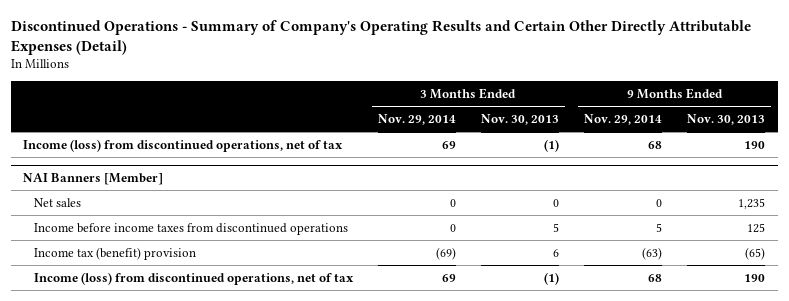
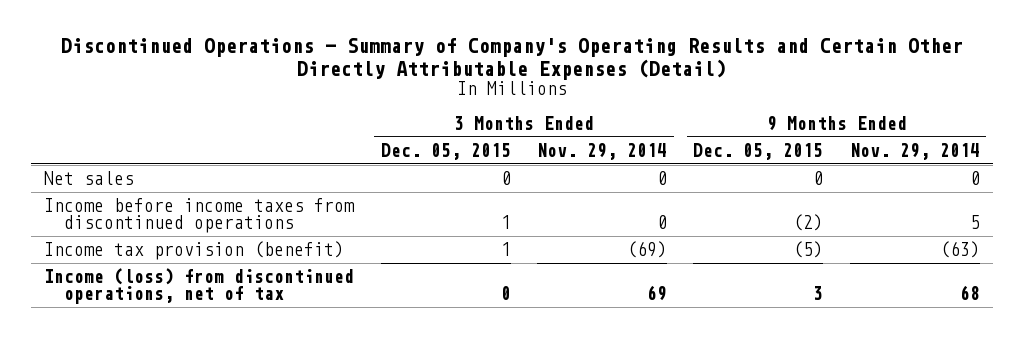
[480,114,559,126] Nov. 30, 2013 -> none
[687,114,766,126] Nov. 30, 2013 -> none
none -> [380,142,511,160] Dec. 05, 2015
none -> [693,142,824,160] Dec. 05, 2015
[23,138,344,152] Income (loss) from discontinued operations, net of tax -> none
[23,173,164,186] NAI Banners [Member] -> none
[33,246,196,260] Income tax (benefit) provision -> [44,241,345,261] Income tax provision (benefit)

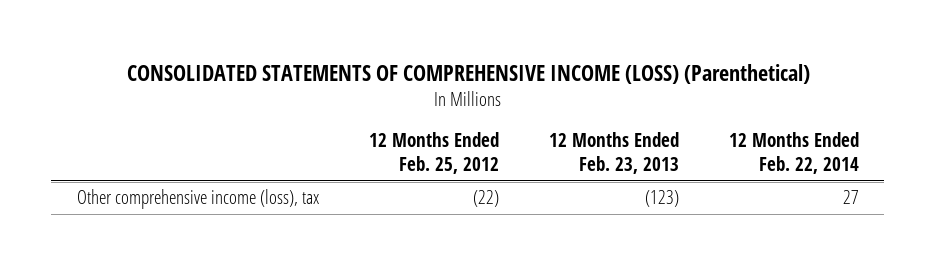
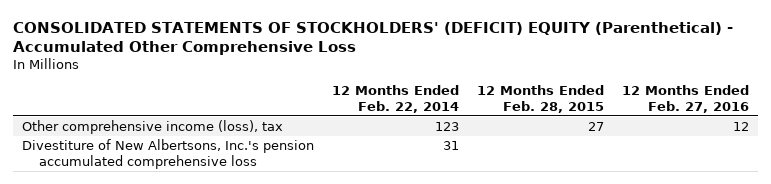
[126,63,810,84] CONSOLIDATED STATEMENTS OF COMPREHENSIVE INCOME (LOSS) (Parenthetical) -> [13,21,734,55] CONSOLIDATED STATEMENTS OF STOCKHOLDERS' (DEFICIT) EQUITY (Parenthetical) - Accumulated Other Comprehensive Loss
[368,132,499,175] 12 Months Ended Feb. 25, 2012 -> none
[549,132,680,175] 12 Months Ended Feb. 23, 2013 -> none
none -> [477,85,605,113] 12 Months Ended Feb. 28, 2015
none -> [622,85,750,113] 12 Months Ended Feb. 27, 2016
[843,190,860,205] 27 -> [435,122,460,132] 123
none -> [22,139,315,169] Divestiture of New Albertsons, Inc.'s pension accumulated comprehensive loss

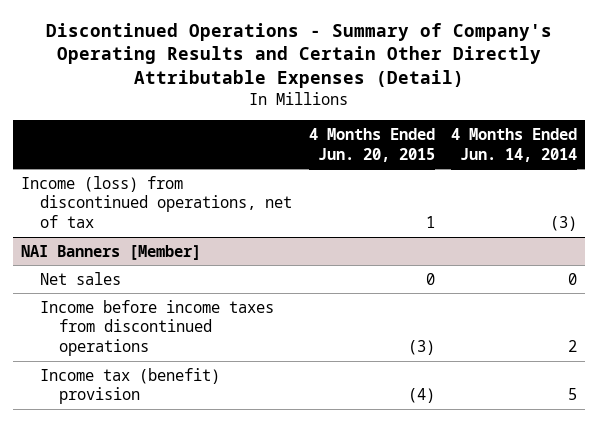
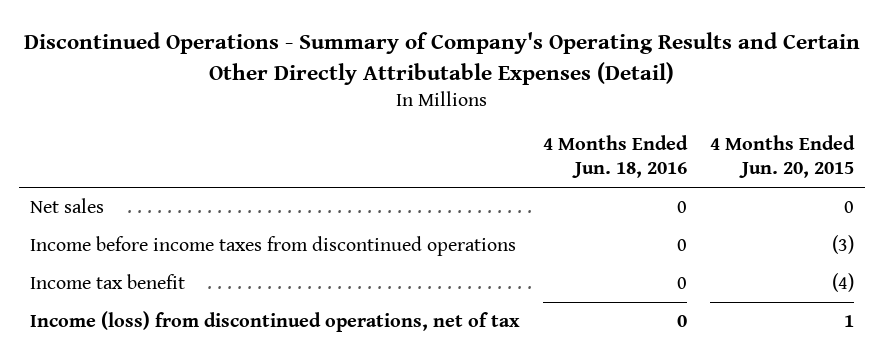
[451,127,578,162] 4 Months Ended Jun. 14, 2014 -> none
none -> [542,135,688,179] 4 Months Ended Jun. 18, 2016
[21,244,202,260] NAI Banners [Member] -> none
[39,367,220,405] Income tax (benefit) provision -> [30,274,186,290] Income tax benefit
[21,175,292,229] Income (loss) from discontinued operations, net of tax -> [30,311,521,333] Income (loss) from discontinued operations, net of tax

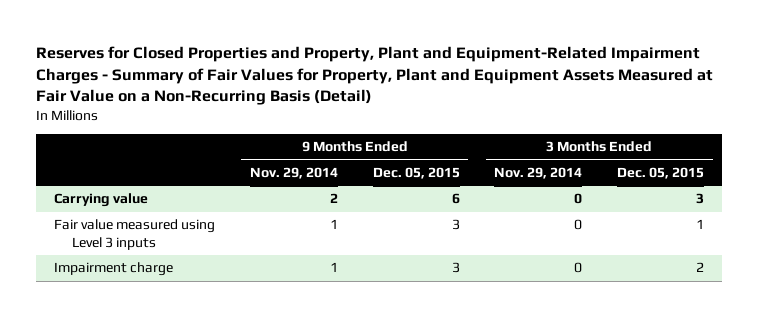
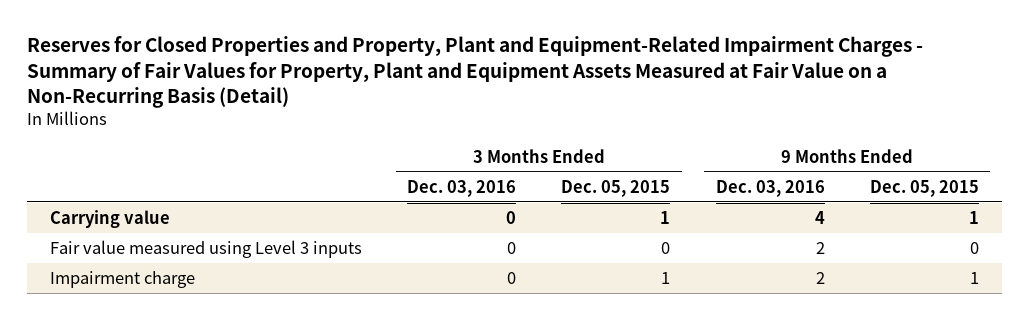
[249,166,338,179] Nov. 29, 2014 -> none
[494,166,583,179] Nov. 29, 2014 -> none
none -> [406,179,516,197] Dec. 03, 2016
none -> [715,179,825,197] Dec. 03, 2016
[451,193,460,205] 6 -> [968,211,979,225] 1
[696,193,705,205] 3 -> [660,211,671,225] 1
[451,219,460,231] 3 -> [969,242,979,255] 0
[696,219,705,230] 1 -> [661,242,671,255] 0
[451,262,460,274] 3 -> [969,272,979,285] 1
[696,262,705,273] 2 -> [661,272,671,285] 1

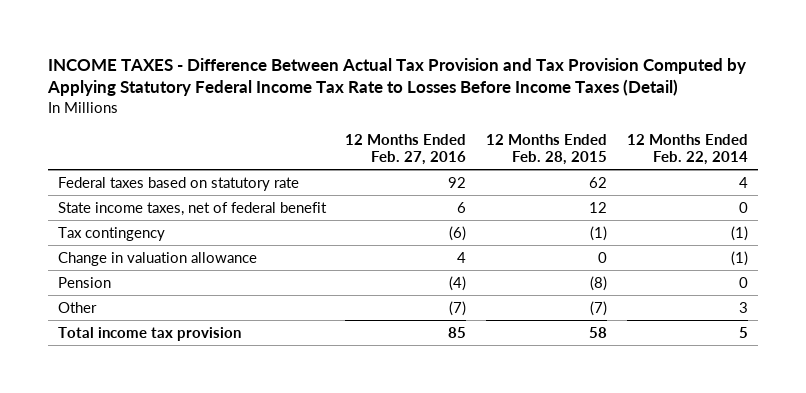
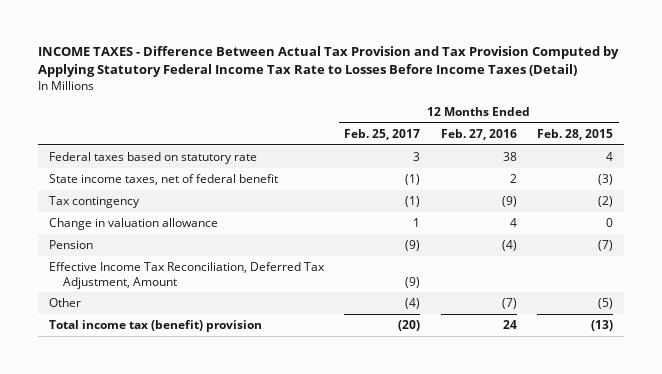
[626,134,748,166] 12 Months Ended Feb. 22, 2014 -> none
none -> [344,128,421,140] Feb. 25, 2017
[448,176,467,188] 92 -> [502,151,517,161] 38
[589,176,608,188] 62 -> [606,151,614,161] 4
[457,201,467,213] 6 -> [509,173,517,183] 2
[589,201,608,213] 12 -> [598,173,614,185] (3)
[449,225,467,241] (6) -> [501,195,517,207] (9)
[590,225,608,241] (1) -> [598,195,614,207] (2)
[590,275,608,291] (8) -> [598,239,614,251] (7)
none -> [48,261,325,289] Effective Income Tax Reconciliation, Deferred Tax Adjustment, Amount
[590,300,608,316] (7) -> [598,297,614,309] (5)
[57,326,241,341] Total income tax provision -> [48,319,262,332] Total income tax (benefit) provision
[448,326,467,338] 85 -> [502,319,517,329] 24
[589,326,608,338] 58 -> [591,319,614,331] (13)

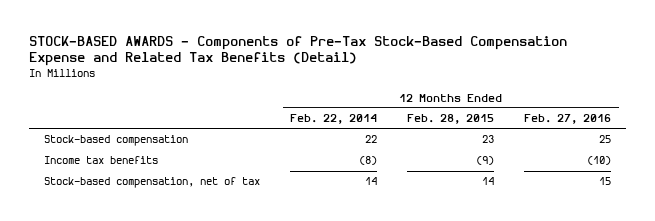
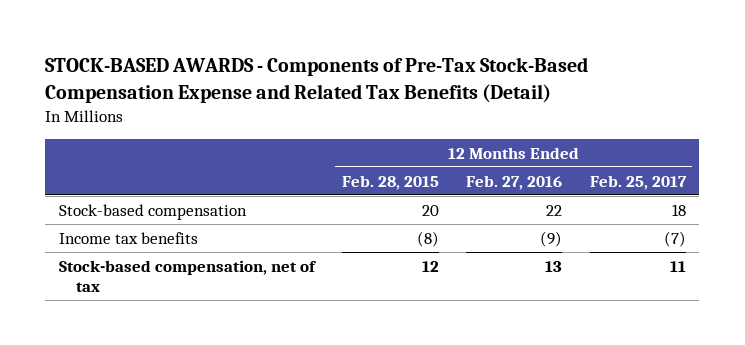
[290,114,378,125] Feb. 22, 2014 -> none
none -> [589,174,687,190] Feb. 25, 2017
[482,135,495,144] 23 -> [422,204,440,216] 20
[599,135,612,144] 25 -> [546,204,563,216] 22
[476,156,495,166] (9) -> [417,230,440,247] (8)
[587,156,612,166] (10) -> [540,230,563,247] (9)
[482,177,495,186] 14 -> [422,260,440,272] 12
[599,177,612,186] 15 -> [545,260,563,272] 13

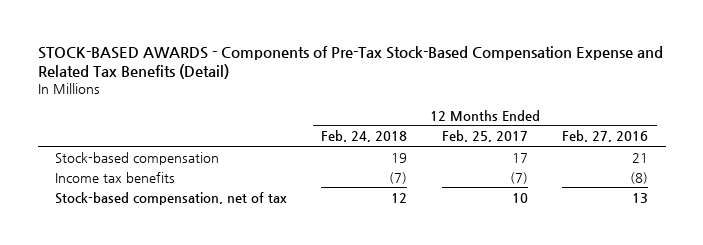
[342,174,440,190] Feb. 28, 2015 -> none
none -> [321,130,408,143] Feb. 24, 2018
[546,204,563,216] 22 -> [632,152,649,163] 21
[671,203,686,216] 18 -> [511,152,528,163] 17
[540,230,563,247] (9) -> [630,171,649,184] (8)
[669,260,686,272] 11 -> [511,192,528,203] 10

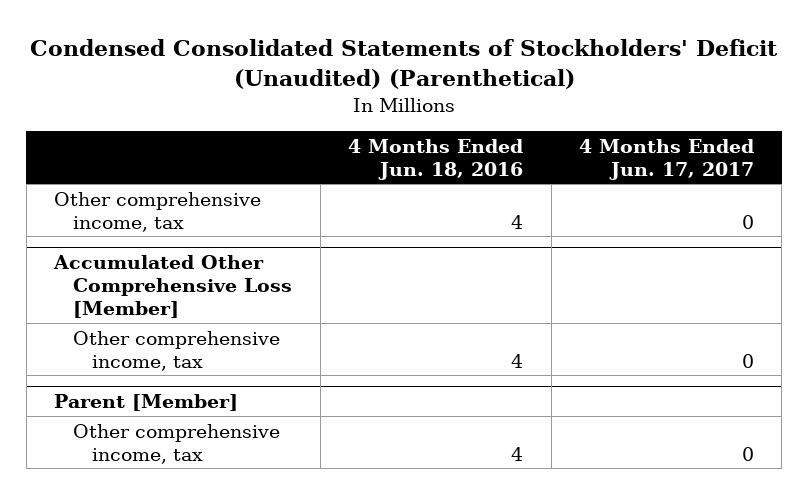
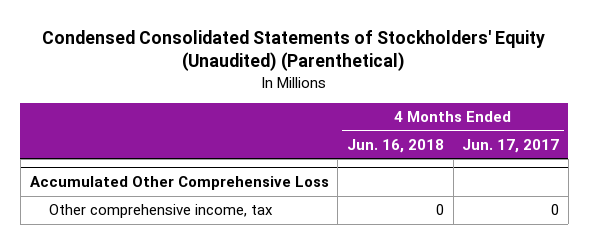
[30,39,779,89] Condensed Consolidated Statements of Stockholders' Deficit (Unaudited) (Parenthetical) -> [42,29,546,72] Condensed Consolidated Statements of Stockholders' Equity (Unaudited) (Parenthetical)
[348,138,524,180] 4 Months Ended Jun. 18, 2016 -> none
none -> [346,138,444,153] Jun. 16, 2018
[54,191,262,232] Other comprehensive income, tax -> none
[73,330,281,371] Other comprehensive income, tax -> none
[54,394,239,412] Parent [Member] -> none
[53,255,293,319] Accumulated Other Comprehensive Loss [Member] -> [29,176,329,191] Accumulated Other Comprehensive Loss

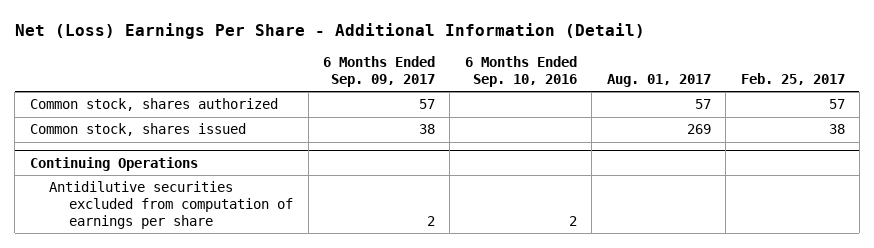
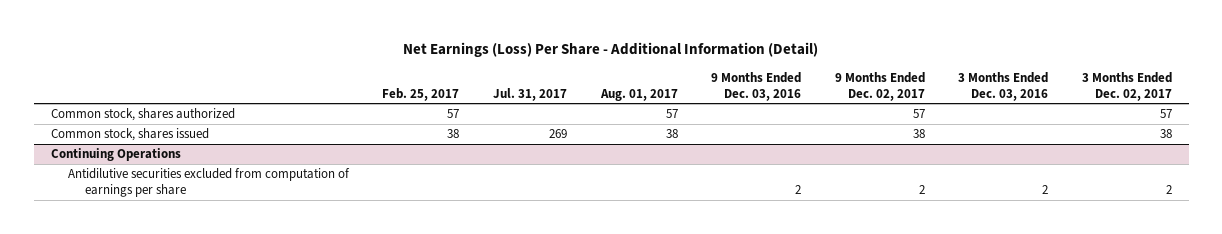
[14,22,645,39] Net (Loss) Earnings Per Share - Additional Information (Detail) -> [403,42,819,58] Net Earnings (Loss) Per Share - Additional Information (Detail)
[323,56,436,87] 6 Months Ended Sep. 09, 2017 -> none
[464,56,577,87] 6 Months Ended Sep. 10, 2016 -> none
none -> [492,87,567,101] Jul. 31, 2017
none -> [711,71,802,101] 9 Months Ended Dec. 03, 2016
none -> [834,71,925,101] 9 Months Ended Dec. 02, 2017
none -> [958,71,1049,101] 3 Months Ended Dec. 03, 2016
none -> [1081,71,1172,101] 3 Months Ended Dec. 02, 2017
[686,124,711,135] 269 -> [665,129,678,139] 38

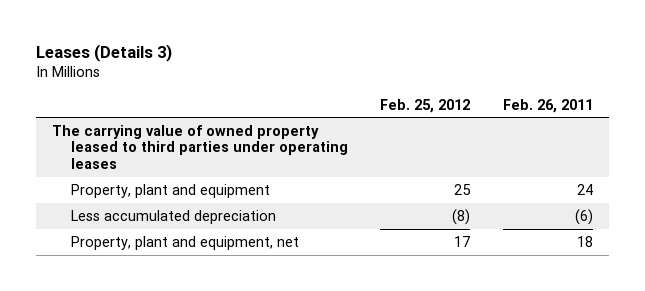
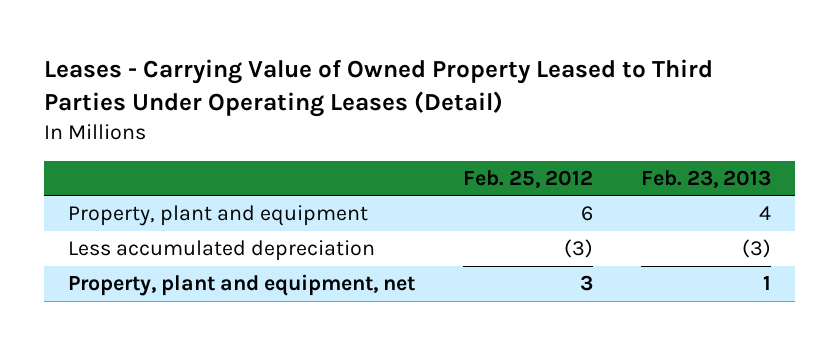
[35,43,172,62] Leases (Details 3) -> [43,59,713,118] Leases - Carrying Value of Owned Property Leased to Third Parties Under Operating Leases (Detail)
[503,98,594,113] Feb. 26, 2011 -> none
none -> [640,169,771,188] Feb. 23, 2013
[52,125,348,169] The carrying value of owned property leased to third parties under operating leases -> none
[454,184,472,196] 25 -> [580,206,593,222] 6
[452,209,471,226] (8) -> [563,239,593,259] (3)
[454,236,471,248] 17 -> [579,275,593,292] 3

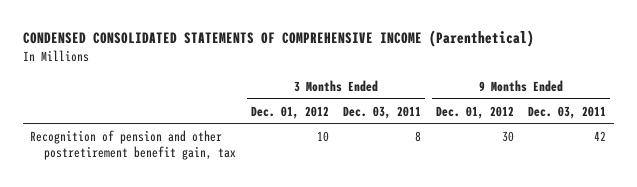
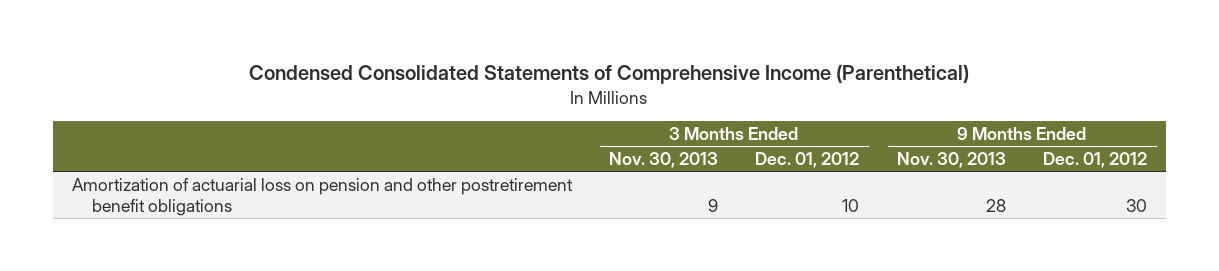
[22,30,534,48] CONDENSED CONSOLIDATED STATEMENTS OF COMPREHENSIVE INCOME (Parenthetical) -> [249,64,970,85] Condensed Consolidated Statements of Comprehensive Income (Parenthetical)
[343,105,422,119] Dec. 03, 2011 -> none
[528,105,607,119] Dec. 03, 2011 -> none
none -> [609,152,719,169] Nov. 30, 2013
none -> [896,152,1006,169] Nov. 30, 2013
[30,129,237,160] Recognition of pension and other postretirement benefit gain, tax -> [71,177,573,216] Amortization of actuarial loss on pension and other postretirement benefit obligations

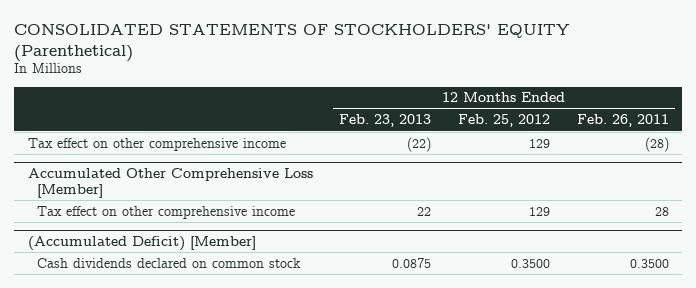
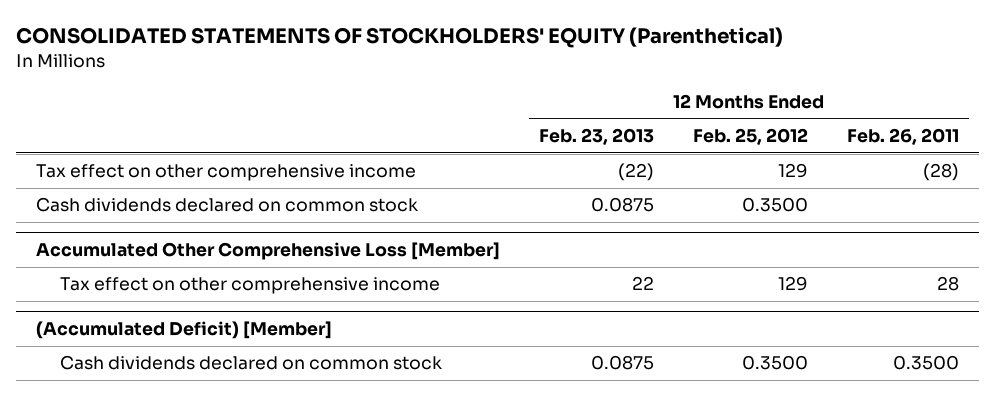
none -> [35,197,418,213] Cash dividends declared on common stock

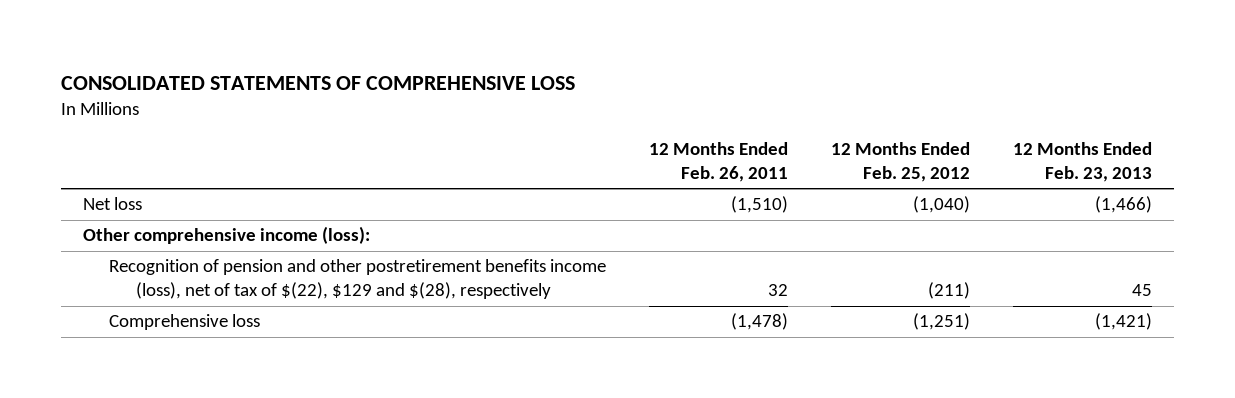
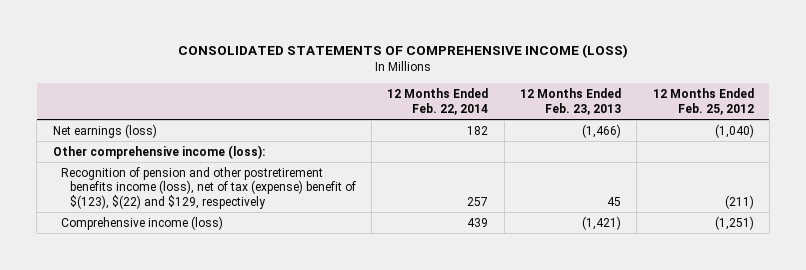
[61,76,576,91] CONSOLIDATED STATEMENTS OF COMPREHENSIVE LOSS -> [178,44,629,59] CONSOLIDATED STATEMENTS OF COMPREHENSIVE INCOME (LOSS)
[649,142,789,182] 12 Months Ended Feb. 26, 2011 -> none
none -> [387,88,489,115] 12 Months Ended Feb. 22, 2014
[82,197,142,211] Net loss -> [52,123,157,138] Net earnings (loss)
[109,259,607,300] Recognition of pension and other postretirement benefits income (loss), net of tax of $(22), $129 and $(28), respectively -> [61,166,356,210] Recognition of pension and other postretirement benefits income (loss), net of tax (expense) benefit of $(123), $(22) and $129, respectively
[109,314,261,331] Comprehensive loss -> [61,215,224,230] Comprehensive income (loss)

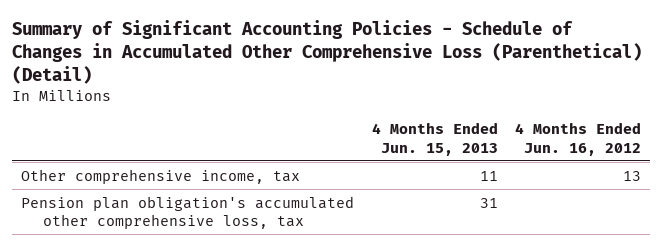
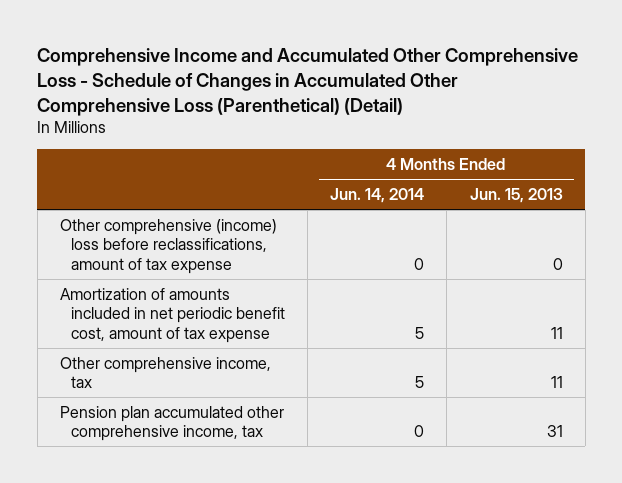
[12,20,643,84] Summary of Significant Accounting Policies - Schedule of Changes in Accumulated Other Comprehensive Loss (Parenthetical) (Detail) -> [37,47,579,116] Comprehensive Income and Accumulated Other Comprehensive Loss - Schedule of Changes in Accumulated Other Comprehensive Loss (Parenthetical) (Detail)
[515,122,642,156] 4 Months Ended Jun. 16, 2012 -> none
none -> [330,187,425,203] Jun. 14, 2014
none -> [59,218,277,274] Other comprehensive (income) loss before reclassifications, amount of tax expense
none -> [59,287,285,343] Amortization of amounts included in net periodic benefit cost, amount of tax expense
[21,195,355,230] Pension plan obligation's accumulated other comprehensive loss, tax -> [59,405,284,442] Pension plan accumulated other comprehensive income, tax

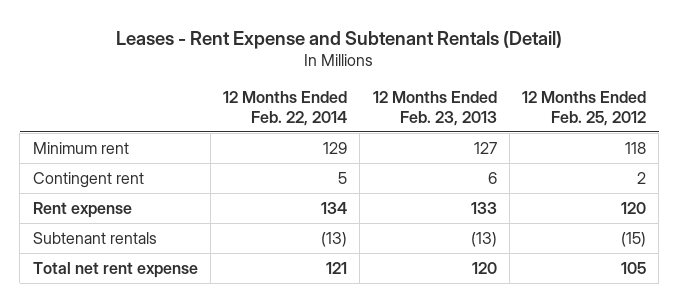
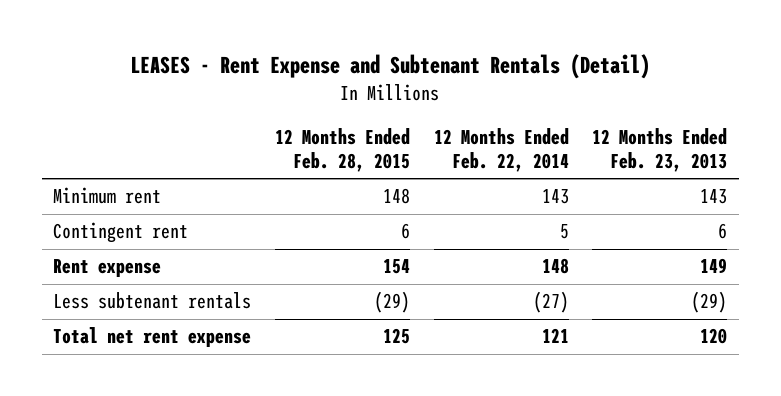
[116,30,563,49] Leases - Rent Expense and Subtenant Rentals (Detail) -> [130,53,651,79] LEASES - Rent Expense and Subtenant Rentals (Detail)
[521,90,646,126] 12 Months Ended Feb. 25, 2012 -> none
none -> [275,128,411,172] 12 Months Ended Feb. 28, 2015
[323,141,348,154] 129 -> [541,189,569,205] 143
[473,141,497,154] 127 -> [700,189,728,205] 143
[321,201,348,214] 134 -> [541,258,569,275] 148
[470,201,497,214] 133 -> [700,258,728,274] 149
[32,231,157,244] Subtenant rentals -> [53,292,252,310] Less subtenant rentals
[321,231,348,247] (13) -> [532,291,569,314] (27)
[470,231,497,247] (13) -> [691,291,728,314] (29)

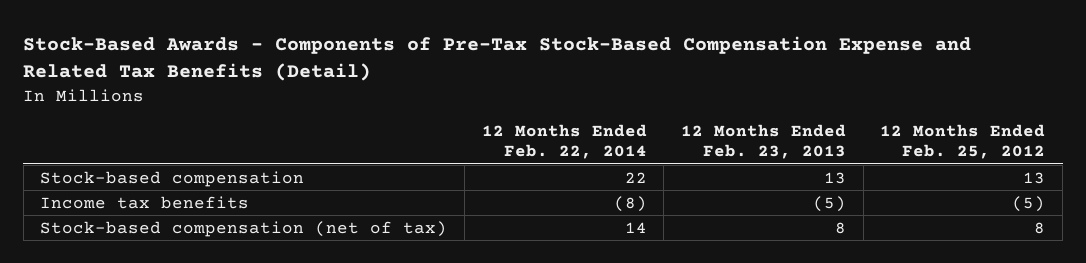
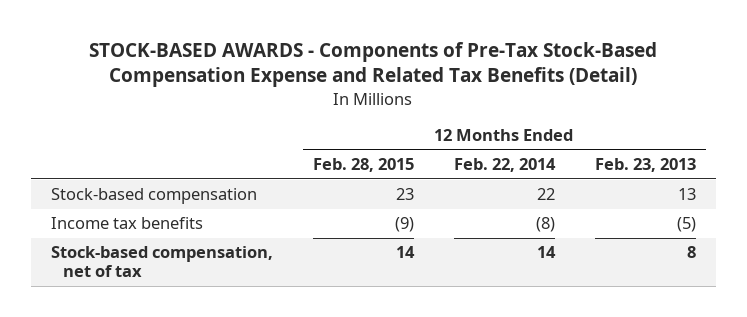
[23,36,972,82] Stock-Based Awards - Components of Pre-Tax Stock-Based Compensation Expense and Related Tax Benefits (Detail) -> [89,41,658,88] STOCK-BASED AWARDS - Components of Pre-Tax Stock-Based Compensation Expense and Related Tax Benefits (Detail)
[880,123,1046,160] 12 Months Ended Feb. 25, 2012 -> none
none -> [312,158,414,173] Feb. 28, 2015
[40,220,448,237] Stock-based compensation (net of tax) -> [51,246,274,278] Stock-based compensation, net of tax

